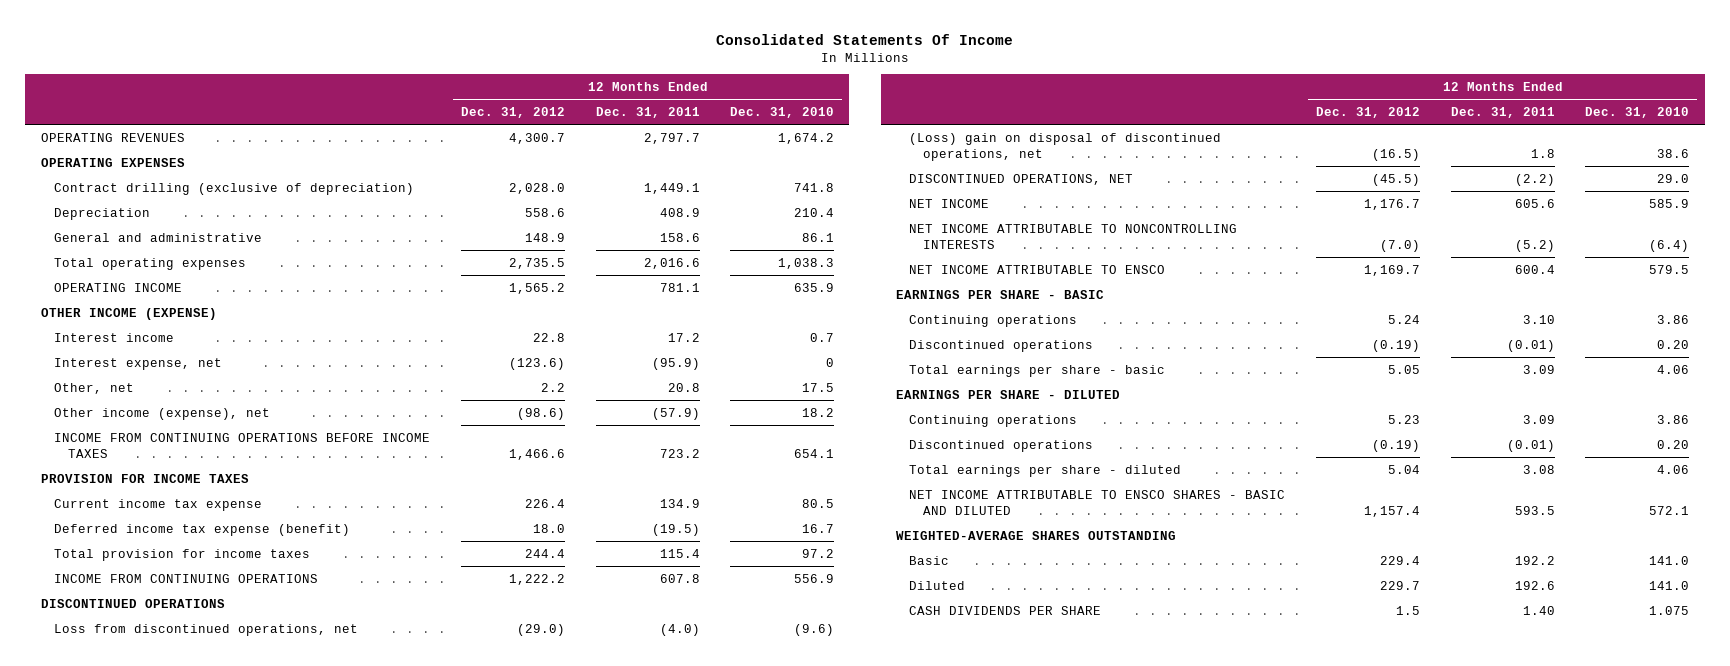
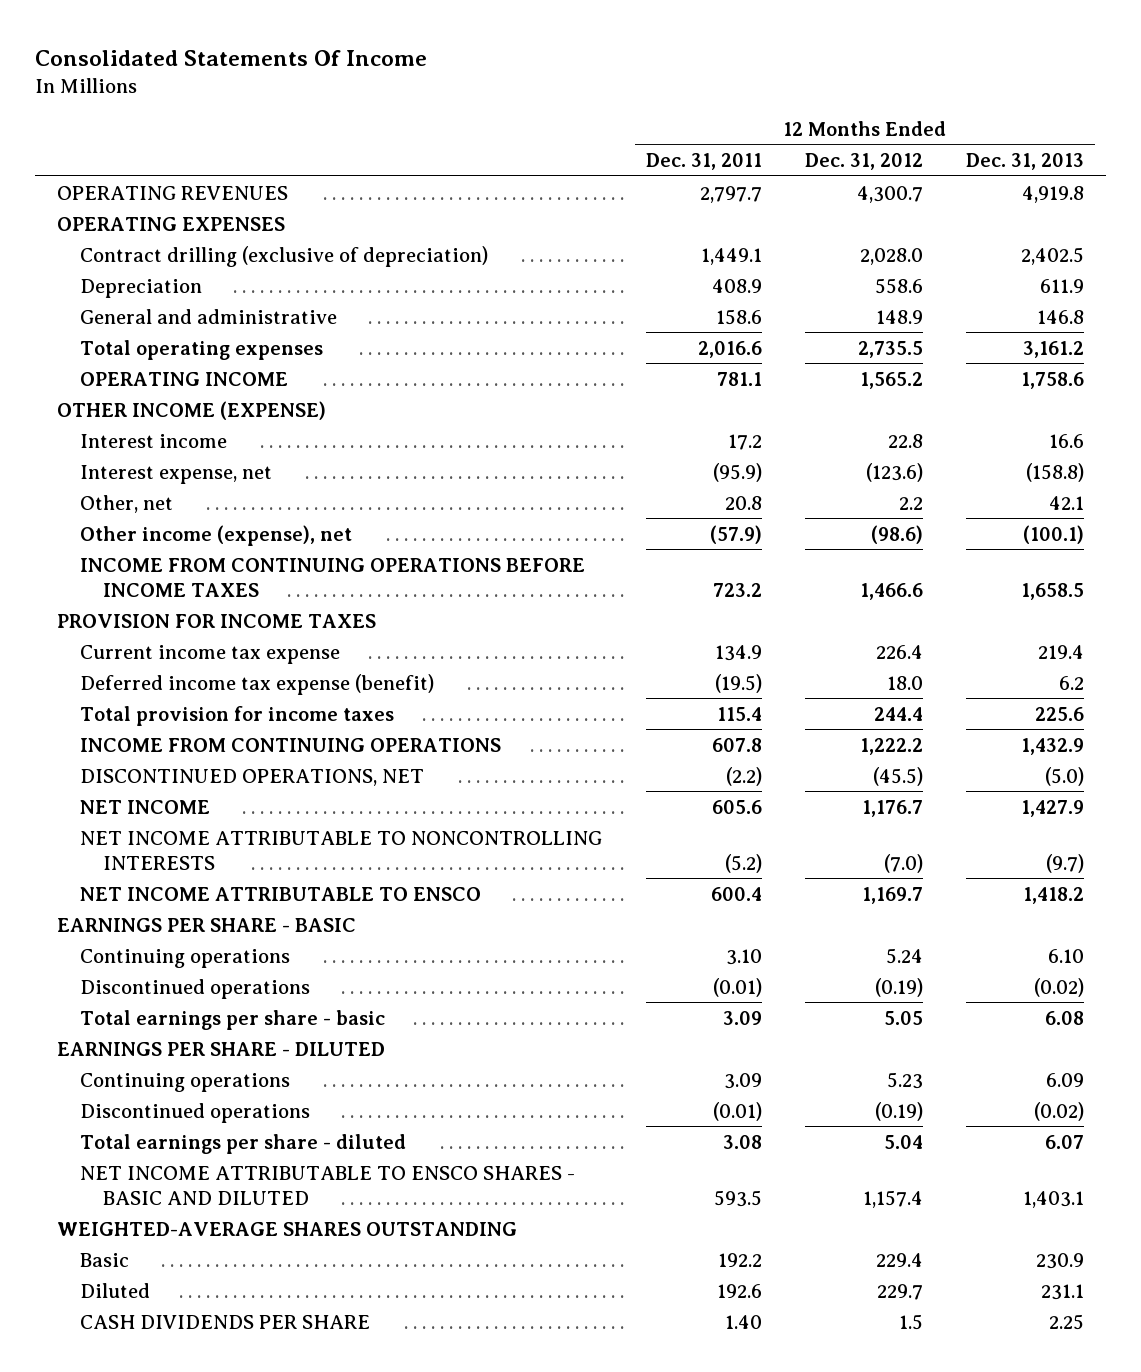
[730,106,835,118] Dec. 31, 2010 -> none
none -> [966,153,1085,171] Dec. 31, 2013
[40,598,225,608] DISCONTINUED OPERATIONS -> none
[54,623,359,636] Loss from discontinued operations, net -> none
[909,132,1222,161] (Loss) gain on disposal of discontinued operations, net -> none

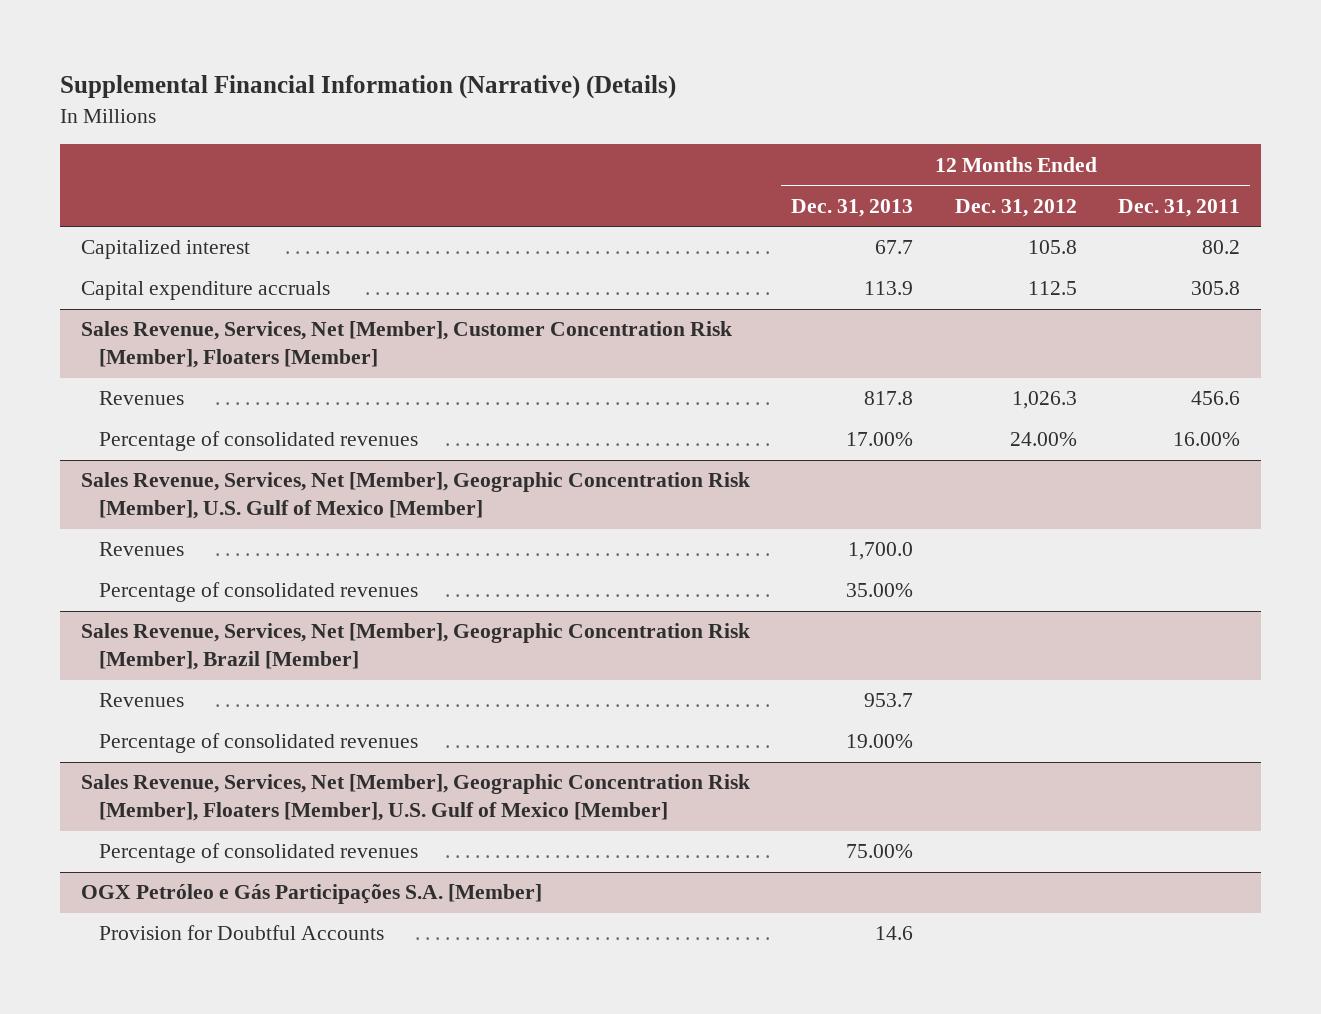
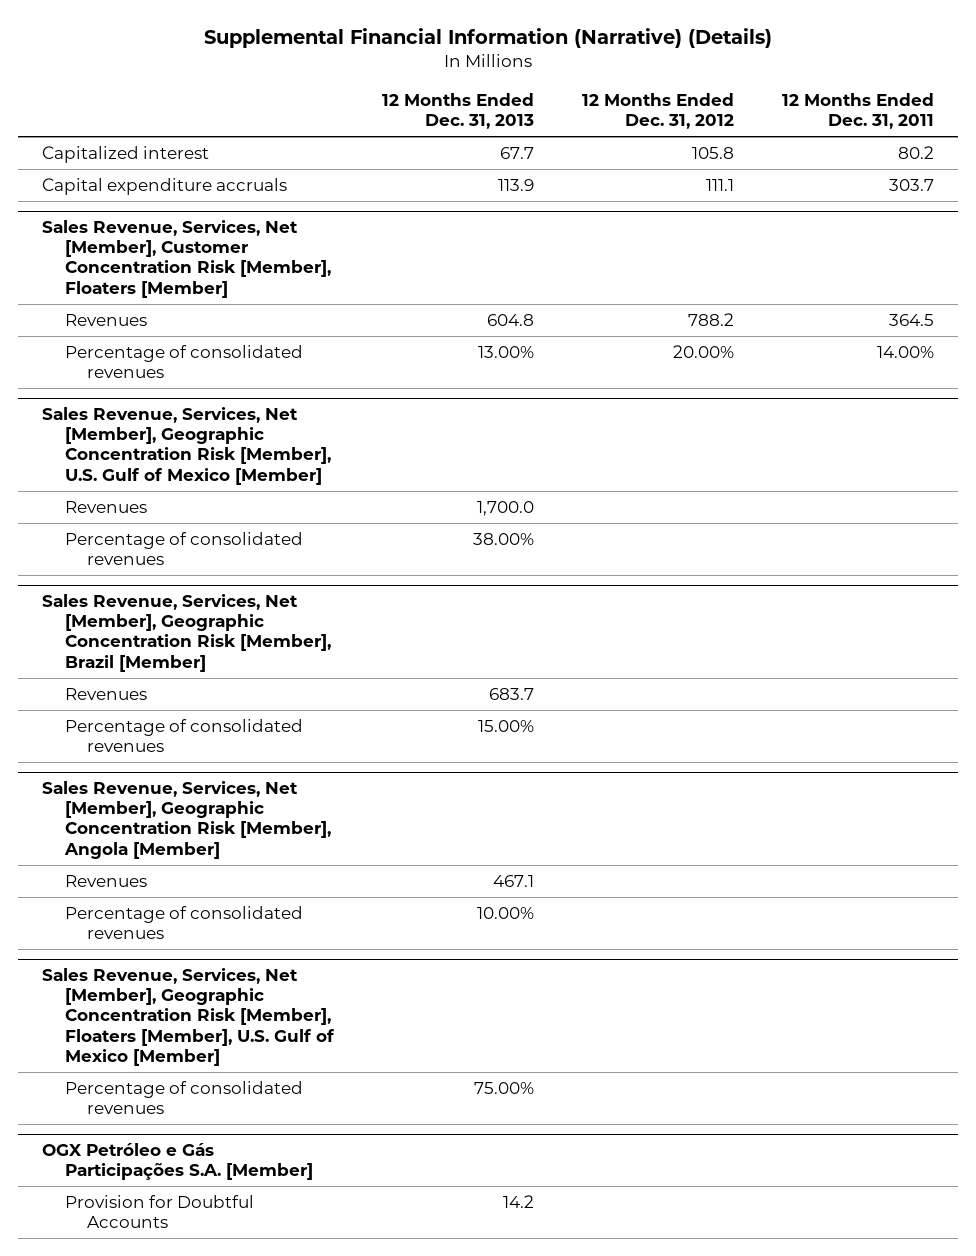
[1027,281,1077,296] 112.5 -> [705,178,734,191] 111.1
[1190,281,1240,296] 305.8 -> [889,178,935,191] 303.7
[864,391,914,406] 817.8 -> [486,313,534,326] 604.8
[1011,391,1077,410] 1,026.3 -> [687,312,734,326] 788.2
[1190,391,1240,406] 456.6 -> [889,313,935,326] 364.5
[846,432,914,447] 17.00% -> [477,345,534,358] 13.00%
[1009,432,1077,447] 24.00% -> [672,344,734,358] 20.00%
[1172,432,1240,447] 16.00% -> [877,345,935,358] 14.00%
[846,583,914,598] 35.00% -> [472,532,534,545] 38.00%
[864,693,914,708] 953.7 -> [488,687,534,700] 683.7
[846,734,914,749] 19.00% -> [477,719,534,732] 15.00%
none -> [42,781,331,859] Sales Revenue, Services, Net [Member], Geographic Concentration Risk [Member], Angola [Member]
none -> [64,874,147,887] Revenues
none -> [64,905,303,940] Percentage of consolidated revenues
[875,926,914,941] 14.6 -> [502,1194,534,1208] 14.2

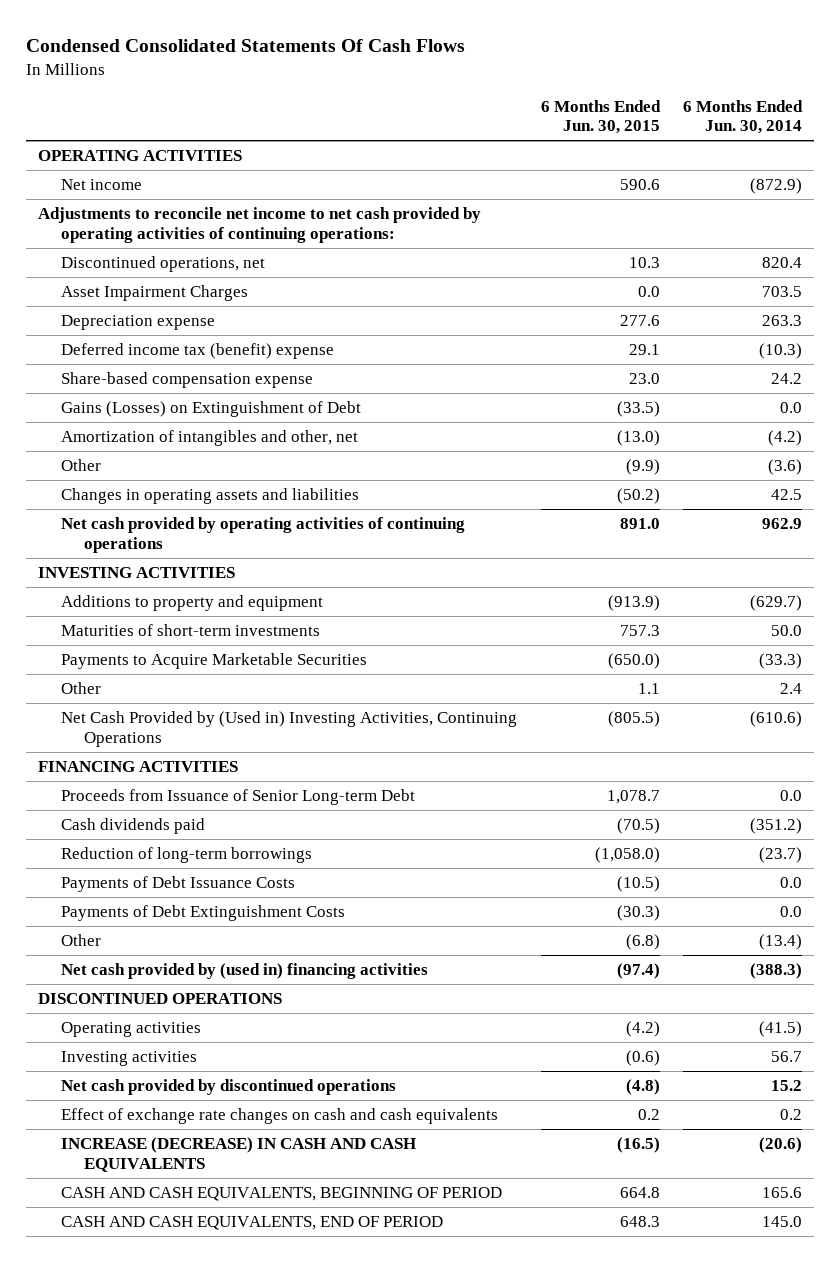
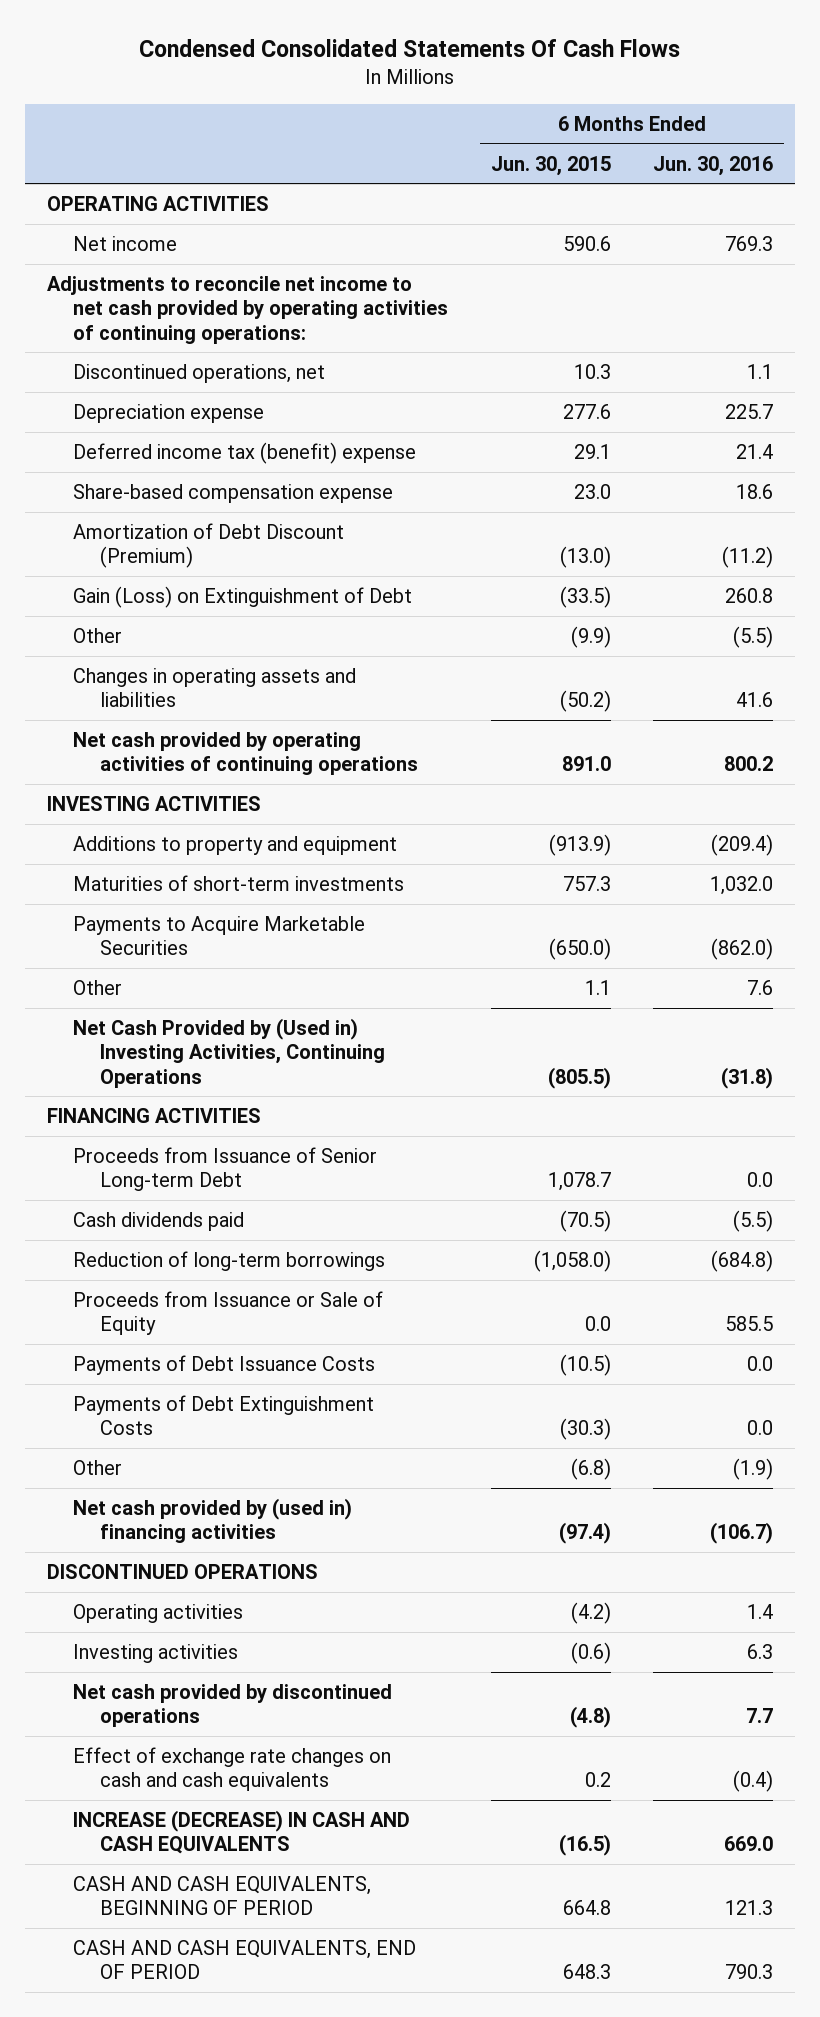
[683,99,804,135] 6 Months Ended Jun. 30, 2014 -> none
none -> [653,155,774,176] Jun. 30, 2016
[60,285,248,302] Asset Impairment Charges -> none
[60,430,358,447] Amortization of intangibles and other, net -> none
none -> [73,523,345,569] Amortization of Debt Discount (Premium)
[60,401,361,418] Gains (Losses) on Extinguishment of Debt -> [73,586,413,609] Gain (Loss) on Extinguishment of Debt
none -> [73,1291,384,1336] Proceeds from Issuance or Sale of Equity

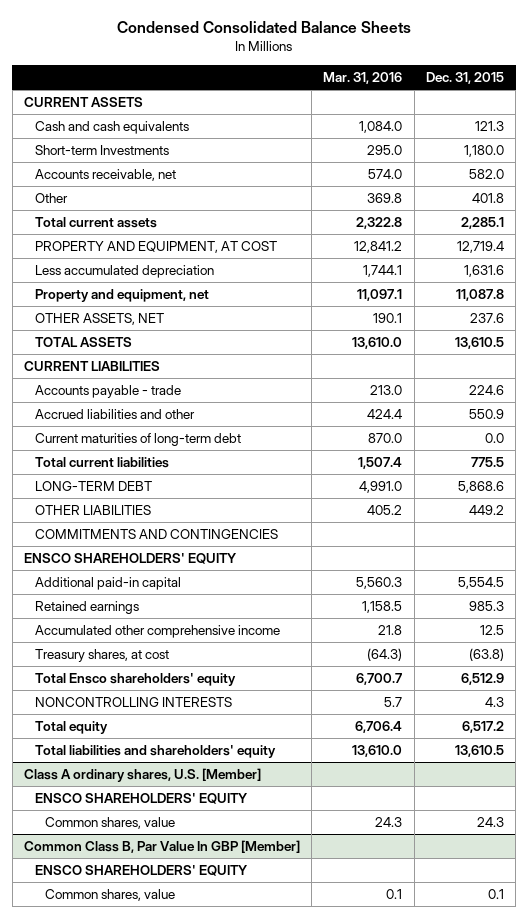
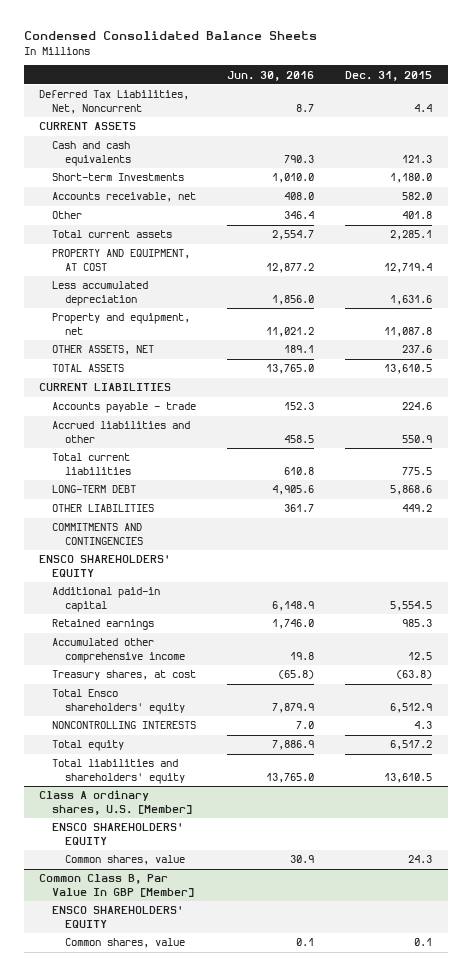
[323,72,403,85] Mar. 31, 2016 -> none
none -> [227,70,315,81] Jun. 30, 2016
none -> [39,90,190,114] Deferred Tax Liabilities, Net, Noncurrent
[34,433,241,447] Current maturities of long-term debt -> none

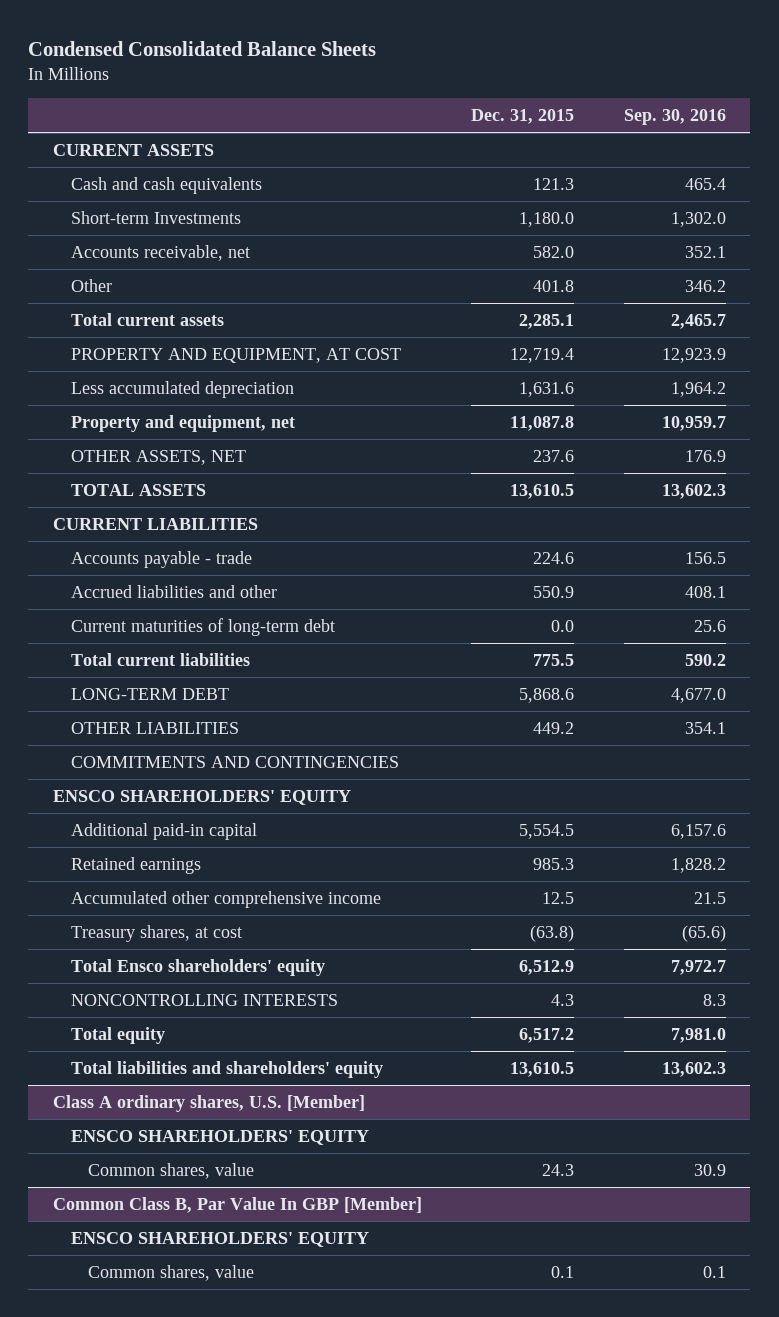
[227,70,315,81] Jun. 30, 2016 -> none
none -> [623,109,726,126] Sep. 30, 2016
[39,90,190,114] Deferred Tax Liabilities, Net, Noncurrent -> none
none -> [70,617,335,636] Current maturities of long-term debt

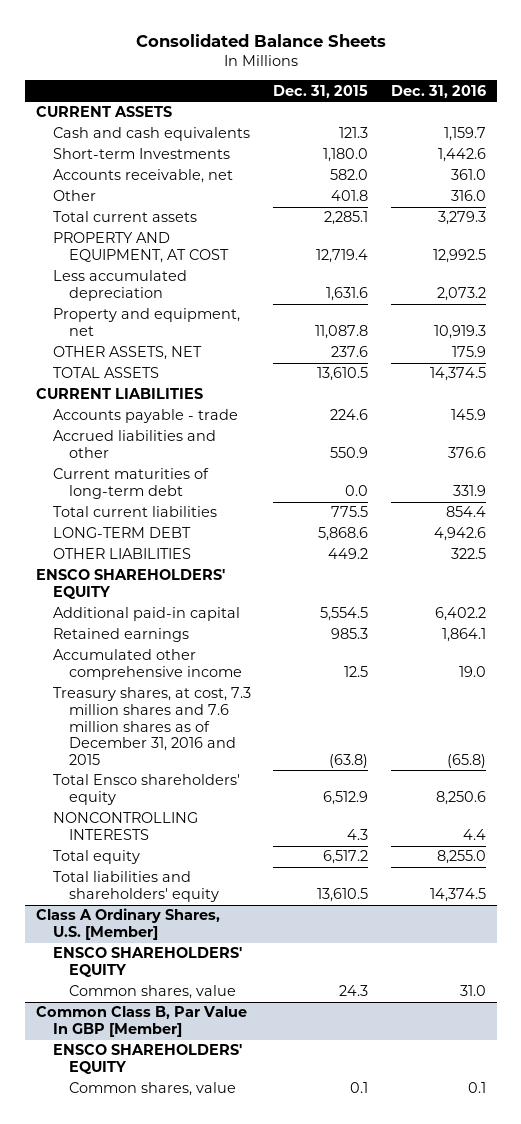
[28,41,377,57] Condensed Consolidated Balance Sheets -> [135,33,386,47] Consolidated Balance Sheets
[623,109,726,126] Sep. 30, 2016 -> none
none -> [390,84,486,98] Dec. 31, 2016
[70,755,399,768] COMMITMENTS AND CONTINGENCIES -> none
[70,924,242,942] Treasury shares, at cost -> [52,687,251,765] Treasury shares, at cost, 7.3 million shares and 7.6 million shares as of December 31, 2016 and 2015
[52,1094,365,1112] Class A ordinary shares, U.S. [Member] -> [35,908,220,941] Class A Ordinary Shares, U.S. [Member]

